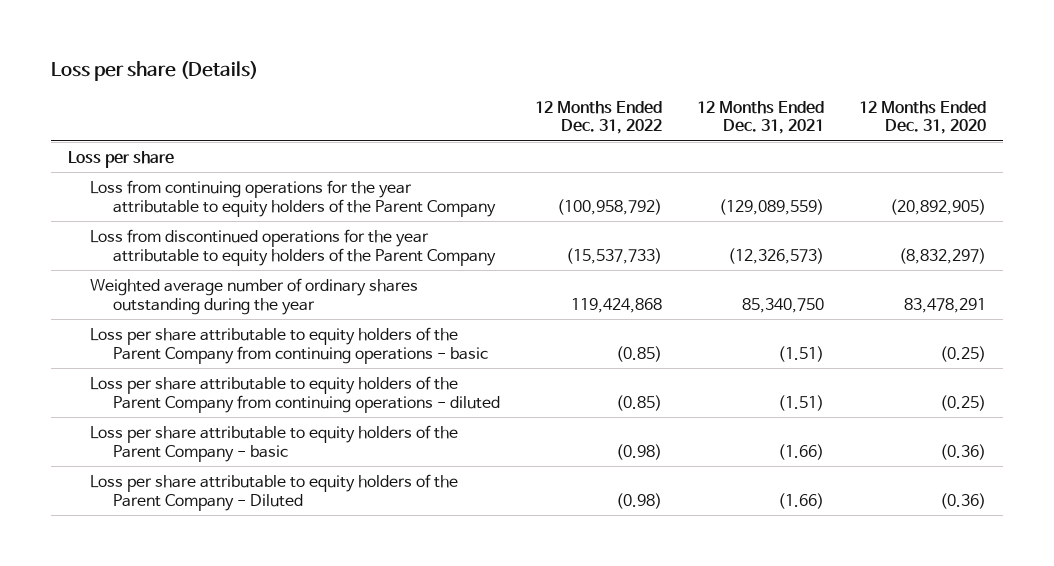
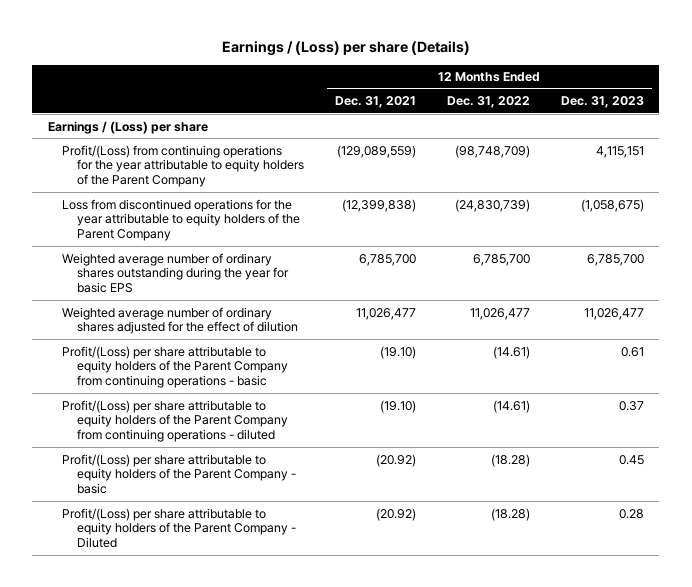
[50,60,258,81] Loss per share (Details) -> [221,40,470,56] Earnings / (Loss) per share (Details)
[858,100,986,135] 12 Months Ended Dec. 31, 2020 -> none
none -> [560,96,644,109] Dec. 31, 2023
[68,150,175,168] Loss per share -> [47,120,208,134] Earnings / (Loss) per share
[90,179,496,217] Loss from continuing operations for the year attributable to equity holders of the Parent Company -> [62,144,304,188] Profit/(Loss) from continuing operations for the year attributable to equity holders of the Parent Company
[556,198,662,215] (100,958,792) -> [454,144,530,158] (98,748,709)
[565,247,662,264] (15,537,733) -> [454,198,530,212] (24,830,739)
[727,247,824,264] (12,326,573) -> [341,198,416,212] (12,399,838)
[90,277,419,315] Weighted average number of ordinary shares outstanding during the year -> [62,252,289,294] Weighted average number of ordinary shares outstanding during the year for basic EPS
[570,297,662,313] 119,424,868 -> [472,253,530,266] 6,785,700
[741,297,824,313] 85,340,750 -> [358,253,416,266] 6,785,700
none -> [62,306,298,335] Weighted average number of ordinary shares adjusted for the effect of dilution
[90,326,488,364] Loss per share attributable to equity holders of the Parent Company from continuing operations - basic -> [62,345,288,389] Profit/(Loss) per share attributable to equity holders of the Parent Company from continuing operations - basic
[615,345,662,362] (0.85) -> [492,345,530,359] (14.61)
[777,345,824,362] (1.51) -> [379,345,416,359] (19.10)
[90,375,500,413] Loss per share attributable to equity holders of the Parent Company from continuing operations - diluted -> [62,399,288,443] Profit/(Loss) per share attributable to equity holders of the Parent Company from continuing operations - diluted
[615,394,662,411] (0.85) -> [492,399,530,413] (14.61)
[777,394,824,411] (1.51) -> [379,399,416,413] (19.10)
[90,424,459,462] Loss per share attributable to equity holders of the Parent Company - basic -> [62,453,296,495] Profit/(Loss) per share attributable to equity holders of the Parent Company - basic
[615,443,662,460] (0.98) -> [490,453,530,467] (18.28)
[777,443,824,460] (1.66) -> [375,453,416,467] (20.92)
[90,473,459,511] Loss per share attributable to equity holders of the Parent Company - Diluted -> [62,507,296,549] Profit/(Loss) per share attributable to equity holders of the Parent Company - Diluted
[615,492,662,509] (0.98) -> [490,507,530,521] (18.28)
[777,492,824,509] (1.66) -> [375,507,416,521] (20.92)

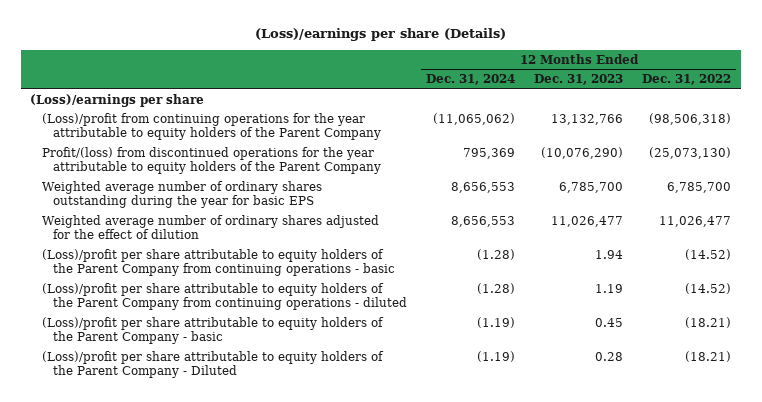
[221,40,470,56] Earnings / (Loss) per share (Details) -> [254,28,506,42] (Loss)/earnings per share (Details)
[334,96,416,109] Dec. 31, 2021 -> none
none -> [426,74,516,86] Dec. 31, 2024
[47,120,208,134] Earnings / (Loss) per share -> [30,93,205,107] (Loss)/earnings per share
[62,144,304,188] Profit/(Loss) from continuing operations for the year attributable to equity holders of the Parent Company -> [41,112,381,141] (Loss)/profit from continuing operations for the year attributable to equity holders of the Parent Company
[454,144,530,158] (98,748,709) -> [649,112,732,125] (98,506,318)
[595,145,644,158] 4,115,151 -> [551,113,624,125] 13,132,766
[62,198,300,242] Loss from discontinued operations for the year attributable to equity holders of the Parent Company -> [41,146,381,175] Profit/(loss) from discontinued operations for the year attributable to equity holders of the Parent Company
[454,198,530,212] (24,830,739) -> [649,146,732,159] (25,073,130)
[580,198,644,212] (1,058,675) -> [541,146,624,159] (10,076,290)
[62,345,288,389] Profit/(Loss) per share attributable to equity holders of the Parent Company from continuing operations - basic -> [41,248,395,277] (Loss)/profit per share attributable to equity holders of the Parent Company from continuing operations - basic
[492,345,530,359] (14.61) -> [685,248,732,260] (14.52)
[620,346,644,357] 0.61 -> [595,249,624,259] 1.94
[62,399,288,443] Profit/(Loss) per share attributable to equity holders of the Parent Company from continuing operations - diluted -> [41,282,407,311] (Loss)/profit per share attributable to equity holders of the Parent Company from continuing operations - diluted
[492,399,530,413] (14.61) -> [685,282,732,294] (14.52)
[618,400,644,411] 0.37 -> [595,283,624,293] 1.19
[62,453,296,495] Profit/(Loss) per share attributable to equity holders of the Parent Company - basic -> [41,316,384,345] (Loss)/profit per share attributable to equity holders of the Parent Company - basic
[490,453,530,467] (18.28) -> [685,316,732,328] (18.21)
[62,507,296,549] Profit/(Loss) per share attributable to equity holders of the Parent Company - Diluted -> [41,350,384,379] (Loss)/profit per share attributable to equity holders of the Parent Company - Diluted
[490,507,530,521] (18.28) -> [685,350,732,362] (18.21)

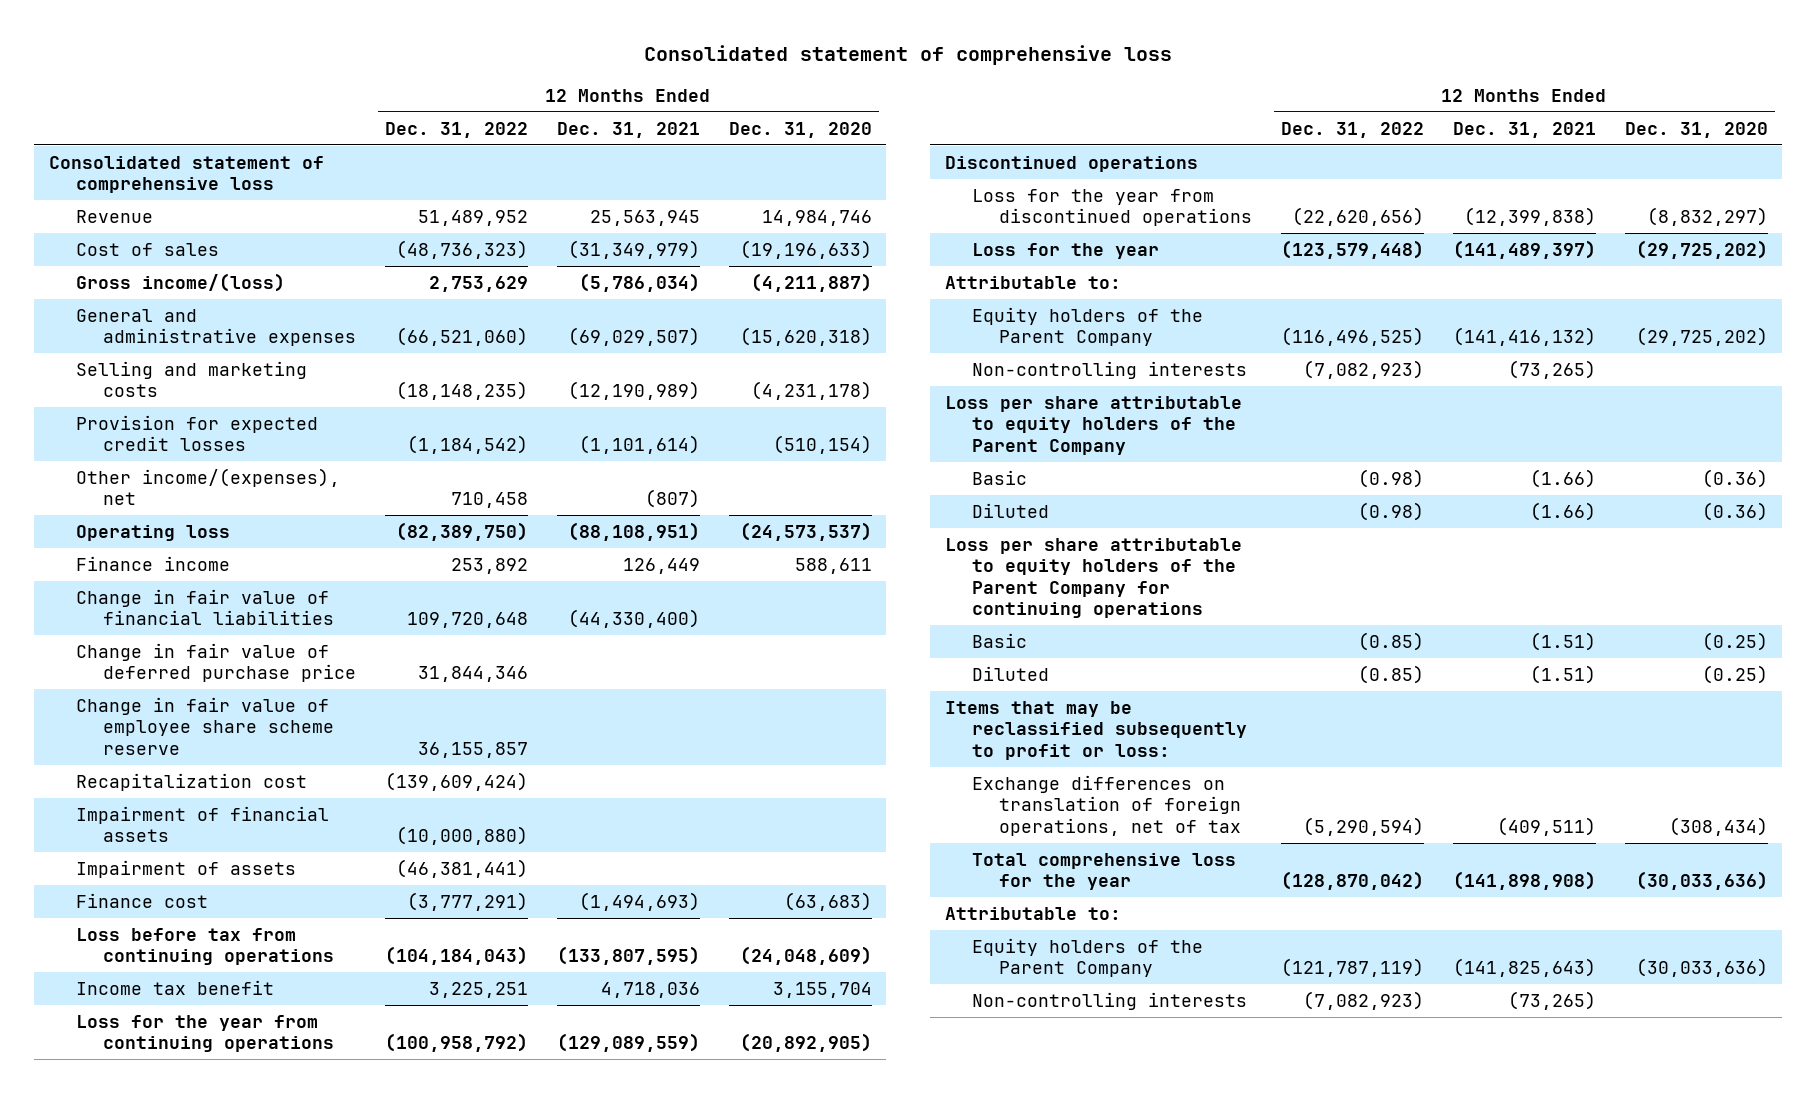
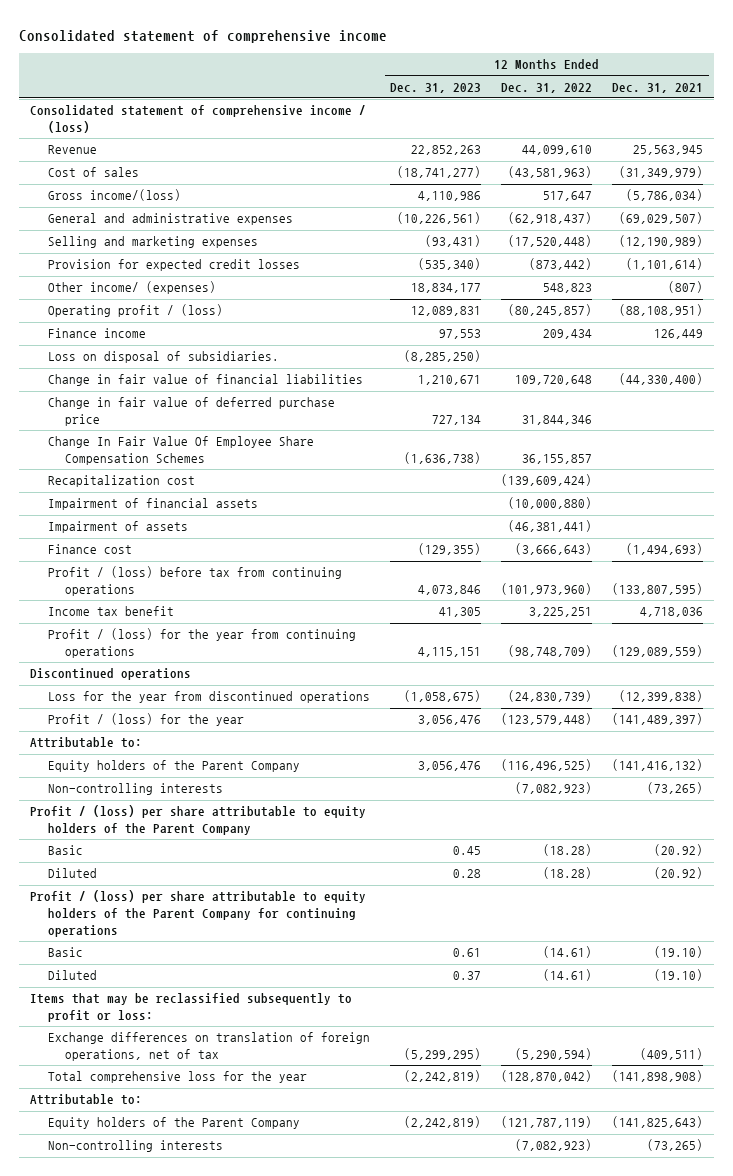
[644,45,1173,66] Consolidated statement of comprehensive loss -> [19,29,388,43] Consolidated statement of comprehensive income
[728,121,872,138] Dec. 31, 2020 -> none
none -> [389,82,481,93] Dec. 31, 2023
[48,155,324,194] Consolidated statement of comprehensive loss -> [29,105,366,134] Consolidated statement of comprehensive income / (loss)
[417,209,528,226] 51,489,952 -> [522,145,593,156] 44,099,610
[395,239,528,259] (48,736,323) -> [508,166,593,179] (43,581,963)
[428,275,528,292] 2,753,629 -> [543,191,593,202] 517,647
[395,327,528,347] (66,521,060) -> [508,212,593,225] (62,918,437)
[75,360,307,398] Selling and marketing costs -> [47,236,258,249] Selling and marketing expenses
[395,381,528,401] (18,148,235) -> [508,235,593,248] (17,520,448)
[406,435,528,455] (1,184,542) -> [529,258,593,271] (873,442)
[75,467,340,506] Other income/(expenses), net -> [47,281,216,295] Other income/ (expenses)
[450,492,528,509] 710,458 -> [543,283,593,294] 548,823
[75,524,230,541] Operating loss -> [47,304,223,318] Operating profit / (loss)
[395,521,528,541] (82,389,750) -> [508,304,593,317] (80,245,857)
[450,557,528,574] 253,892 -> [543,329,593,340] 209,434
none -> [47,351,279,364] Loss on disposal of subsidiaries.
[75,696,334,755] Change in fair value of employee share scheme reserve -> [47,436,314,466] Change In Fair Value Of Employee Share Compensation Schemes
[406,891,528,911] (3,777,291) -> [515,543,593,556] (3,666,643)
[75,927,334,966] Loss before tax from continuing operations -> [47,566,342,597] Profit / (loss) before tax from continuing operations
[384,946,528,966] (104,184,043) -> [501,583,593,596] (101,973,960)
[75,1014,334,1053] Loss for the year from continuing operations -> [47,628,356,659] Profit / (loss) for the year from continuing operations
[384,1033,528,1053] (100,958,792) -> [508,645,593,658] (98,748,709)
[1291,207,1424,227] (22,620,656) -> [508,690,593,703] (24,830,739)
[971,242,1159,259] Loss for the year -> [47,713,244,727] Profit / (loss) for the year
[944,395,1242,455] Loss per share attributable to equity holders of the Parent Company -> [29,805,366,836] Profit / (loss) per share attributable to equity holders of the Parent Company
[1357,468,1424,488] (0.98) -> [543,844,593,857] (18.28)
[1529,468,1596,488] (1.66) -> [654,844,704,857] (20.92)
[1357,501,1424,521] (0.98) -> [543,867,593,880] (18.28)
[1529,501,1596,521] (1.66) -> [654,867,704,880] (20.92)
[944,537,1242,619] Loss per share attributable to equity holders of the Parent Company for continuing operations -> [29,890,366,937] Profit / (loss) per share attributable to equity holders of the Parent Company for continuing operations
[1357,631,1424,651] (0.85) -> [543,946,593,959] (14.61)
[1529,631,1596,651] (1.51) -> [654,946,704,959] (19.10)
[1357,664,1424,684] (0.85) -> [543,969,593,982] (14.61)
[1529,664,1596,684] (1.51) -> [654,969,704,982] (19.10)

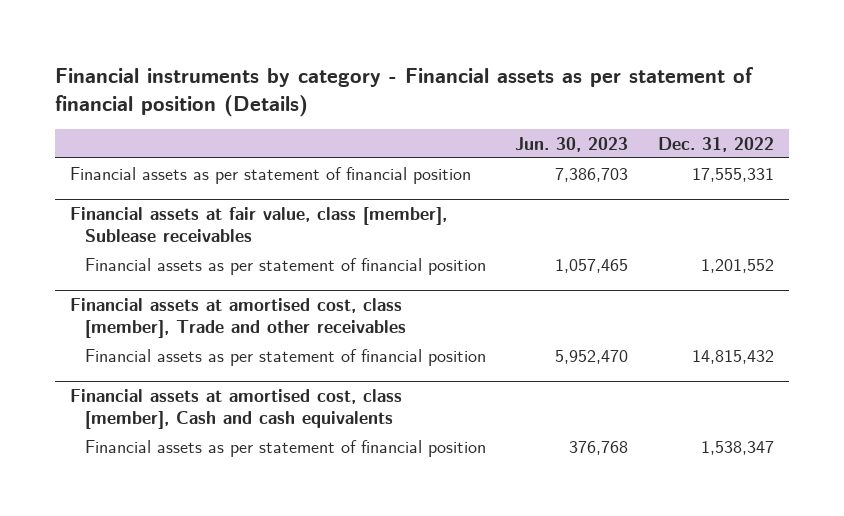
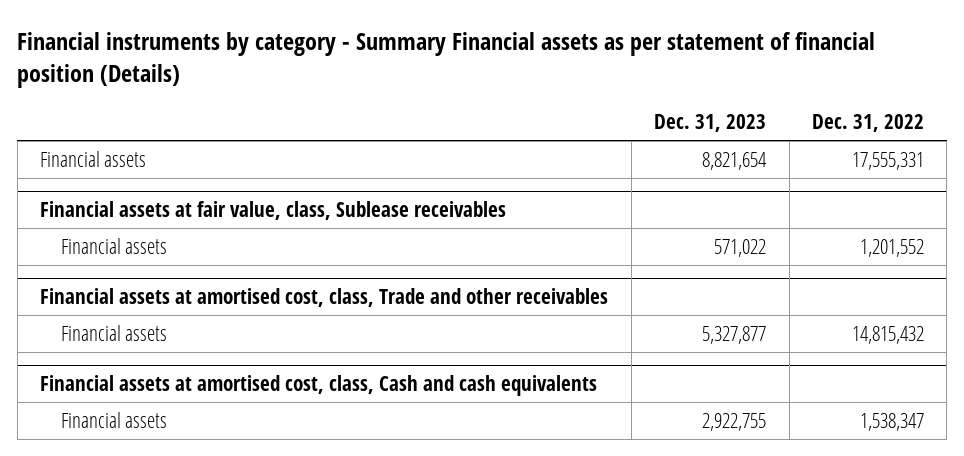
[55,67,754,117] Financial instruments by category - Financial assets as per statement of financial position (Details) -> [17,31,876,89] Financial instruments by category - Summary Financial assets as per statement of financial position (Details)
[515,136,629,152] Jun. 30, 2023 -> none
none -> [654,114,767,133] Dec. 31, 2023
[69,166,471,184] Financial assets as per statement of financial position -> [40,150,147,167] Financial assets
[69,206,447,242] Financial assets at fair value, class [member], Sublease receivables -> [40,201,507,221] Financial assets at fair value, class, Sublease receivables
[84,257,486,275] Financial assets as per statement of financial position -> [60,237,167,254] Financial assets
[69,297,406,338] Financial assets at amortised cost, class [member], Trade and other receivables -> [40,288,609,308] Financial assets at amortised cost, class, Trade and other receivables
[84,348,486,366] Financial assets as per statement of financial position -> [60,324,167,341] Financial assets
[69,388,402,429] Financial assets at amortised cost, class [member], Cash and cash equivalents -> [40,375,598,397] Financial assets at amortised cost, class, Cash and cash equivalents
[84,439,486,457] Financial assets as per statement of financial position -> [60,411,167,428] Financial assets

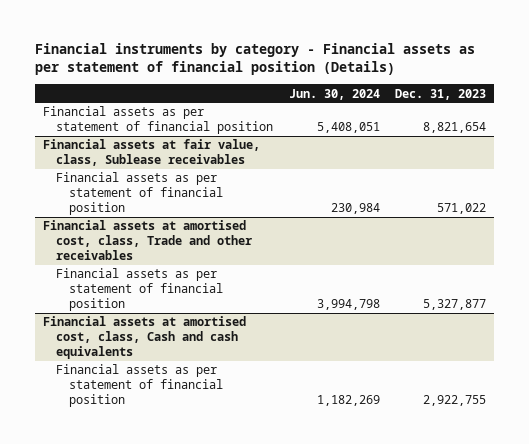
[17,31,876,89] Financial instruments by category - Summary Financial assets as per statement of financial position (Details) -> [35,42,476,76] Financial instruments by category - Financial assets as per statement of financial position (Details)
[811,114,924,133] Dec. 31, 2022 -> none
none -> [288,88,380,100] Jun. 30, 2024
[40,150,147,167] Financial assets -> [43,106,274,135] Financial assets as per statement of financial position
[60,237,167,254] Financial assets -> [56,172,224,215] Financial assets as per statement of financial position
[60,324,167,341] Financial assets -> [56,268,224,311] Financial assets as per statement of financial position
[60,411,167,428] Financial assets -> [56,364,224,407] Financial assets as per statement of financial position

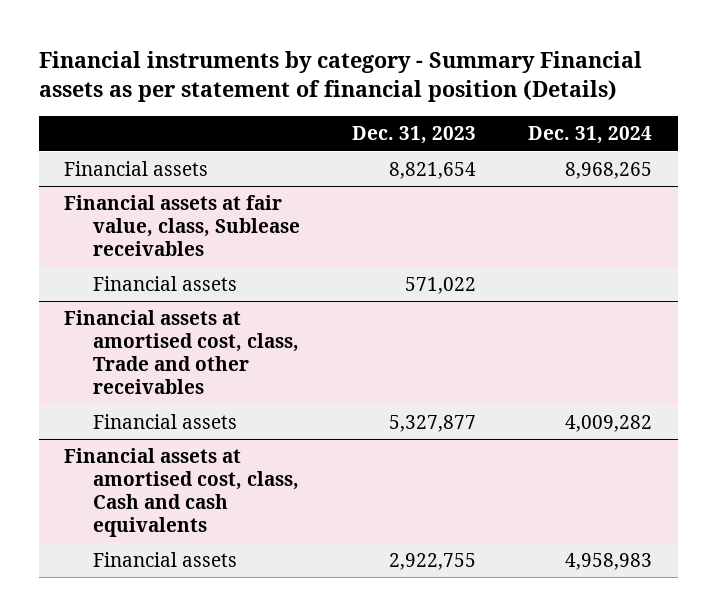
[35,42,476,76] Financial instruments by category - Financial assets as per statement of financial position (Details) -> [38,50,642,103] Financial instruments by category - Summary Financial assets as per statement of financial position (Details)
[288,88,380,100] Jun. 30, 2024 -> none
none -> [528,126,653,145] Dec. 31, 2024
[43,106,274,135] Financial assets as per statement of financial position -> [64,161,209,177] Financial assets
[56,172,224,215] Financial assets as per statement of financial position -> [93,276,238,292] Financial assets
[56,268,224,311] Financial assets as per statement of financial position -> [93,414,238,430] Financial assets
[56,364,224,407] Financial assets as per statement of financial position -> [93,552,238,568] Financial assets

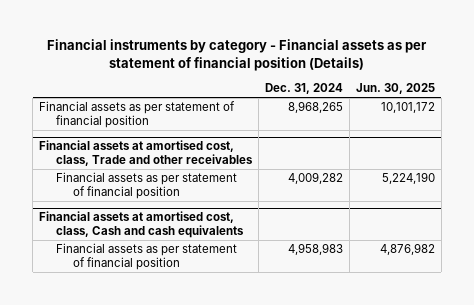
[38,50,642,103] Financial instruments by category - Summary Financial assets as per statement of financial position (Details) -> [47,39,428,71] Financial instruments by category - Financial assets as per statement of financial position (Details)
[352,126,477,145] Dec. 31, 2023 -> none
none -> [355,83,435,95] Jun. 30, 2025
[64,195,301,257] Financial assets at fair value, class, Sublease receivables -> none
[93,276,238,292] Financial assets -> none
[64,161,209,177] Financial assets -> [39,101,236,129] Financial assets as per statement of financial position
[93,414,238,430] Financial assets -> [56,172,238,200] Financial assets as per statement of financial position
[93,552,238,568] Financial assets -> [56,243,238,271] Financial assets as per statement of financial position

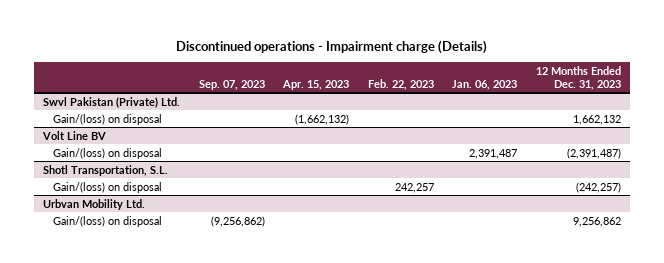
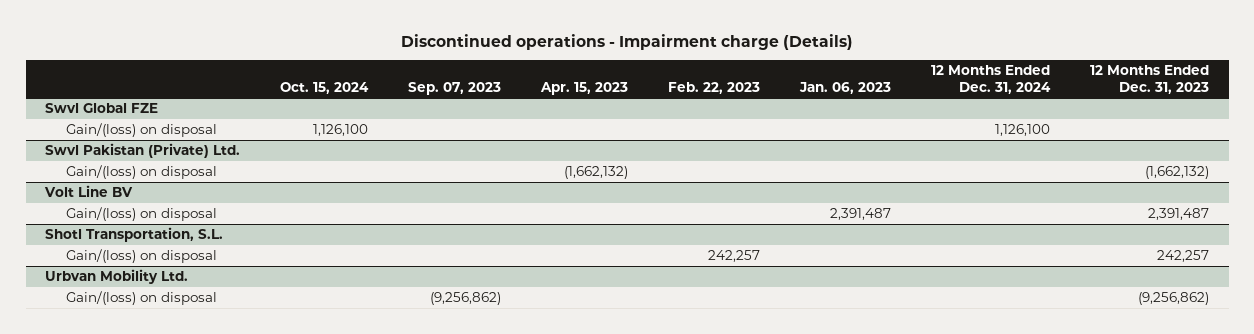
none -> [280,81,370,94] Oct. 15, 2024
none -> [931,65,1052,94] 12 Months Ended Dec. 31, 2024
none -> [45,103,159,114] Swvl Global FZE
none -> [66,123,218,138] Gain/(loss) on disposal
[573,114,622,125] 1,662,132 -> [1144,166,1209,180] (1,662,132)
[567,147,622,159] (2,391,487) -> [1147,208,1209,221] 2,391,487
[576,181,622,193] (242,257) -> [1156,250,1209,263] 242,257
[573,216,622,227] 9,256,862 -> [1137,292,1209,306] (9,256,862)

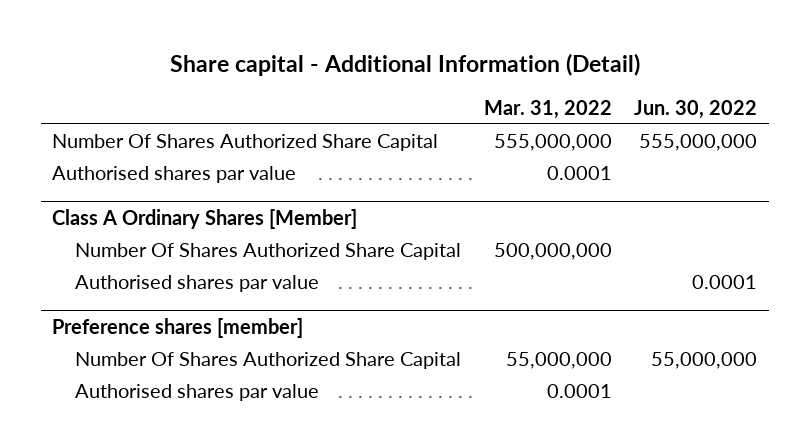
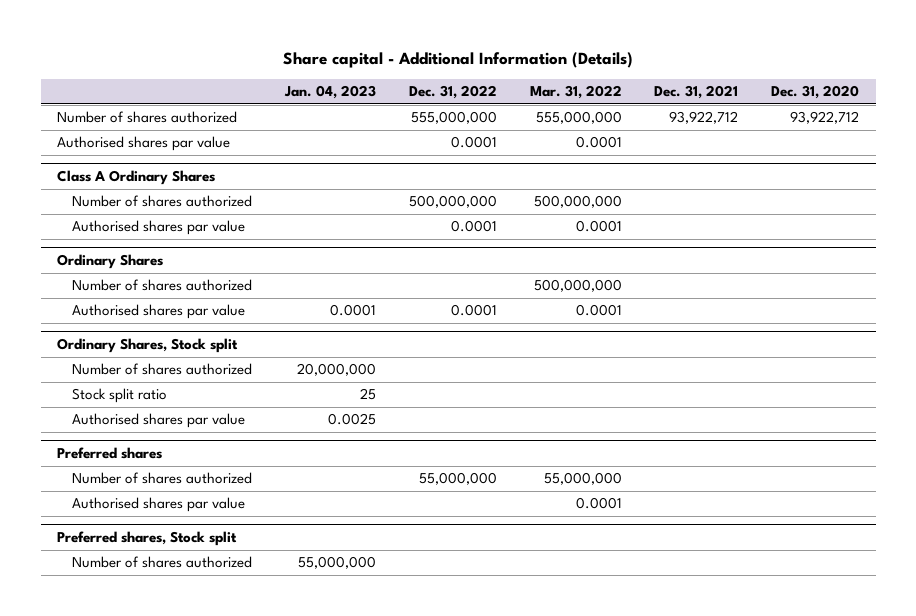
[169,52,640,76] Share capital - Additional Information (Detail) -> [283,51,634,68] Share capital - Additional Information (Details)
[634,99,758,119] Jun. 30, 2022 -> none
none -> [284,85,377,100] Jan. 04, 2023
none -> [408,85,497,100] Dec. 31, 2022
none -> [654,85,739,100] Dec. 31, 2021
none -> [771,85,860,100] Dec. 31, 2020
[51,134,438,152] Number Of Shares Authorized Share Capital -> [57,111,238,124] Number of shares authorized
[51,209,357,230] Class A Ordinary Shares [Member] -> [57,170,216,186] Class A Ordinary Shares
[75,243,462,261] Number Of Shares Authorized Share Capital -> [72,195,253,208] Number of shares authorized
none -> [72,220,246,236] Authorised shares par value
none -> [57,254,164,270] Ordinary Shares
none -> [72,279,253,292] Number of shares authorized
none -> [72,304,246,320] Authorised shares par value
none -> [57,338,239,354] Ordinary Shares, Stock split
none -> [72,363,253,376] Number of shares authorized
none -> [72,388,168,404] Stock split ratio
[51,318,303,339] Preference shares [member] -> [57,447,163,460] Preferred shares
[75,352,462,370] Number Of Shares Authorized Share Capital -> [72,472,253,485] Number of shares authorized
none -> [57,531,238,547] Preferred shares, Stock split
none -> [72,556,253,569] Number of shares authorized

